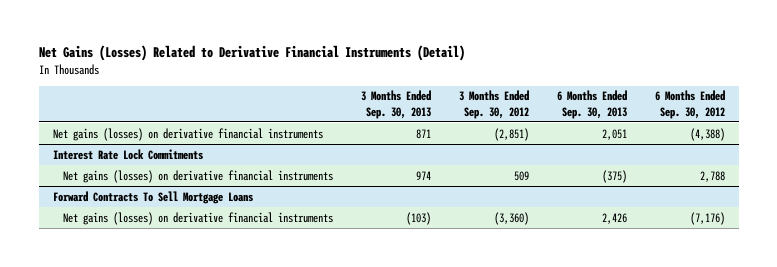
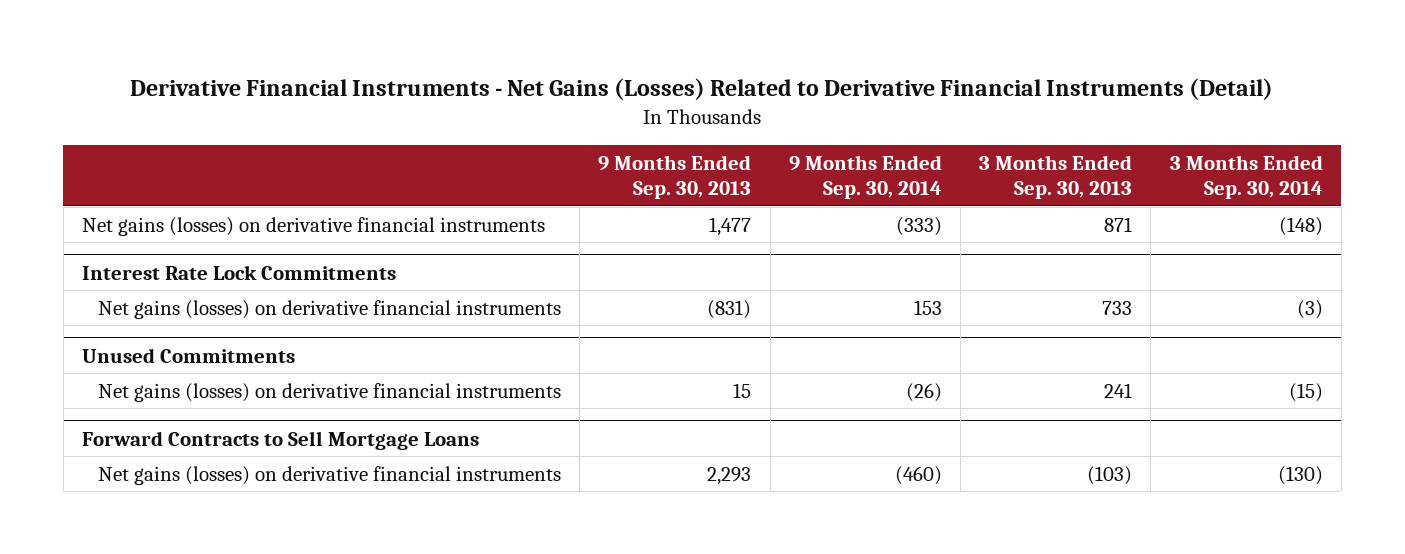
[38,45,465,62] Net Gains (Losses) Related to Derivative Financial Instruments (Detail) -> [130,77,1274,100] Derivative Financial Instruments - Net Gains (Losses) Related to Derivative Financial Instruments (Detail)
[458,90,529,119] 3 Months Ended Sep. 30, 2012 -> none
[556,90,627,119] 6 Months Ended Sep. 30, 2013 -> none
[654,90,725,119] 6 Months Ended Sep. 30, 2012 -> none
none -> [598,154,752,200] 9 Months Ended Sep. 30, 2013
none -> [788,154,942,200] 9 Months Ended Sep. 30, 2014
none -> [1169,154,1323,200] 3 Months Ended Sep. 30, 2014
[416,170,432,180] 974 -> [1102,300,1133,315] 733
none -> [81,347,295,363] Unused Commitments
none -> [97,382,561,402] Net gains (losses) on derivative financial instruments
[52,190,253,204] Forward Contracts To Sell Mortgage Loans -> [81,430,479,450] Forward Contracts to Sell Mortgage Loans

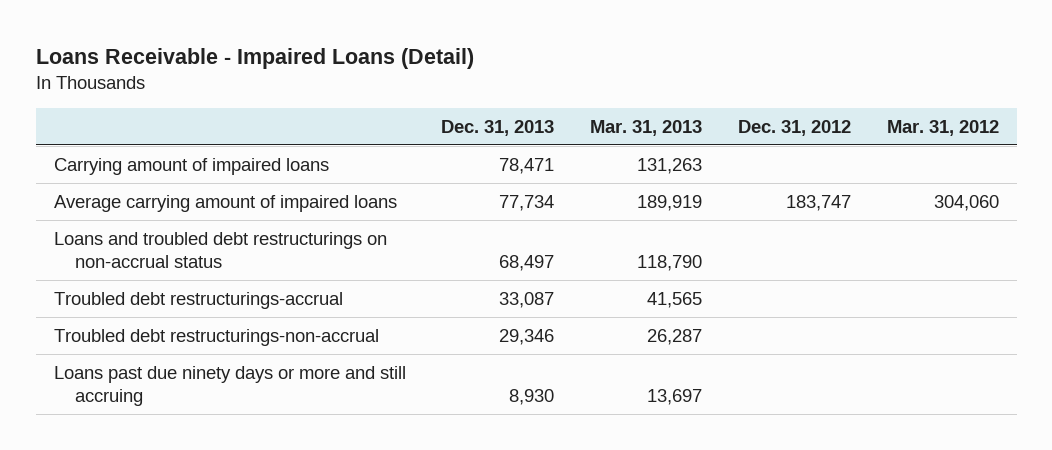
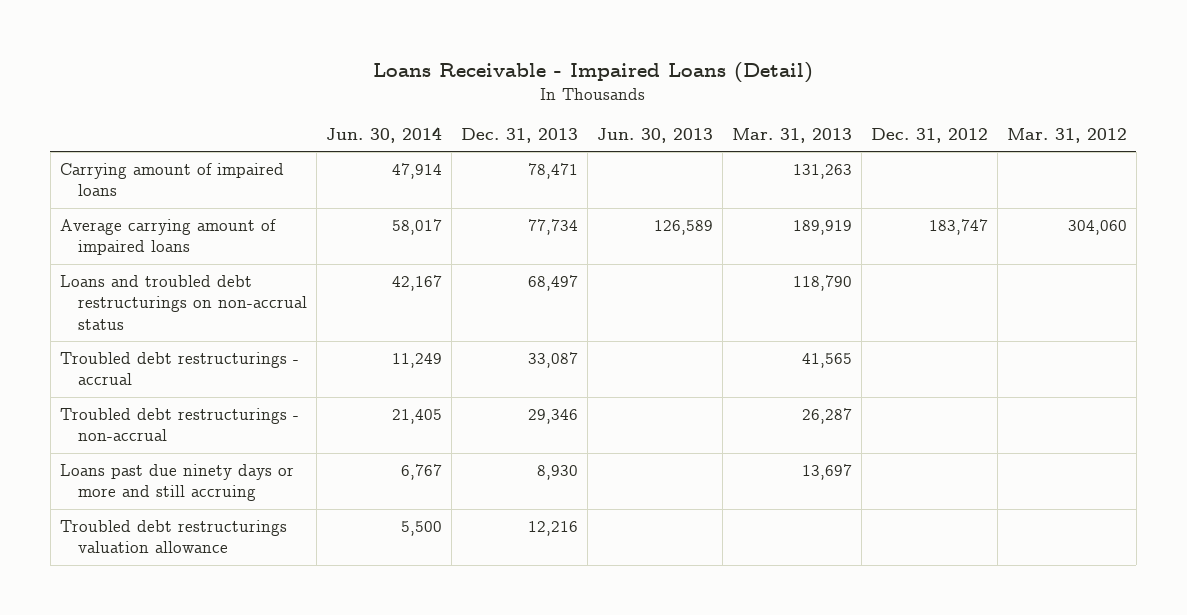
none -> [326,127,443,144] Jun. 30, 2014
none -> [597,128,714,144] Jun. 30, 2013
[53,291,343,309] Troubled debt restructurings-accrual -> [59,352,299,386] Troubled debt restructurings - accrual
[53,328,379,346] Troubled debt restructurings-non-accrual -> [59,408,299,442] Troubled debt restructurings - non-accrual
none -> [59,520,287,554] Troubled debt restructurings valuation allowance

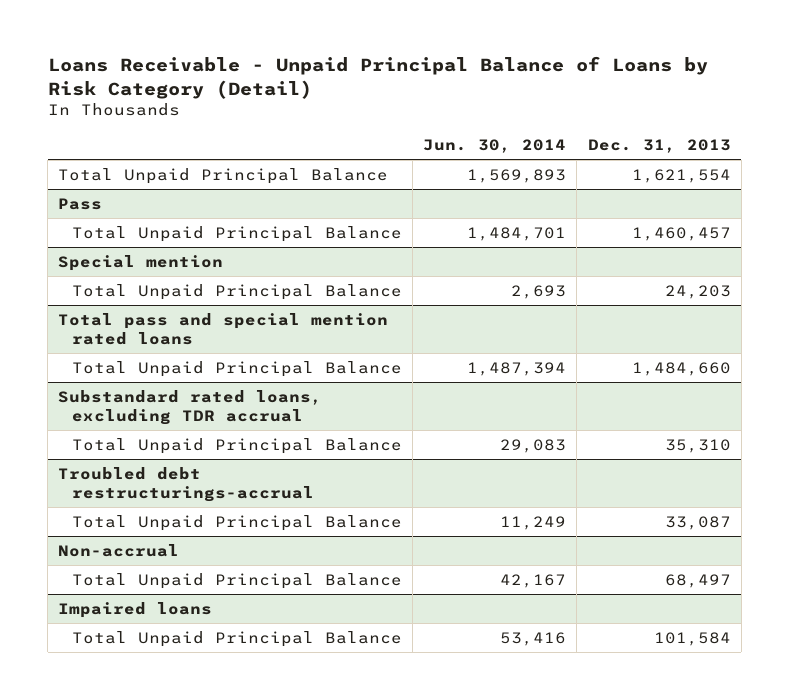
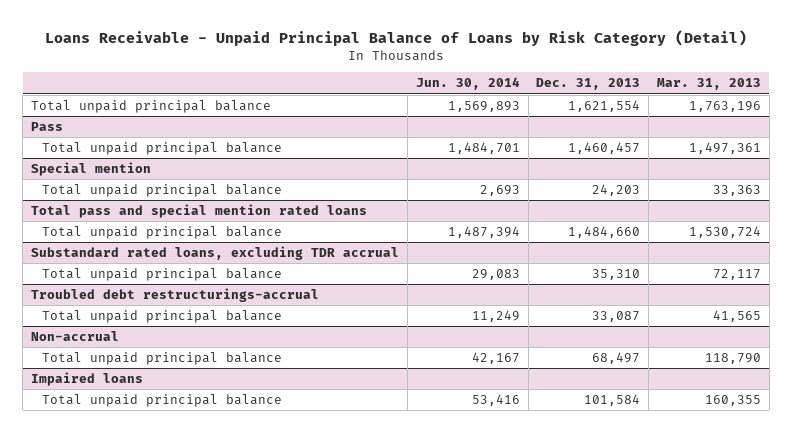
none -> [657,78,762,91] Mar. 31, 2013
[58,167,389,184] Total Unpaid Principal Balance -> [31,100,272,114] Total unpaid principal balance
[72,225,403,242] Total Unpaid Principal Balance -> [42,142,283,156] Total unpaid principal balance
[72,283,403,300] Total Unpaid Principal Balance -> [42,184,283,198] Total unpaid principal balance
[72,360,403,377] Total Unpaid Principal Balance -> [42,226,283,240] Total unpaid principal balance
[72,437,403,454] Total Unpaid Principal Balance -> [42,268,283,282] Total unpaid principal balance
[72,514,403,531] Total Unpaid Principal Balance -> [42,310,283,324] Total unpaid principal balance
[72,572,403,589] Total Unpaid Principal Balance -> [42,352,283,366] Total unpaid principal balance
[72,630,403,647] Total Unpaid Principal Balance -> [42,394,283,408] Total unpaid principal balance

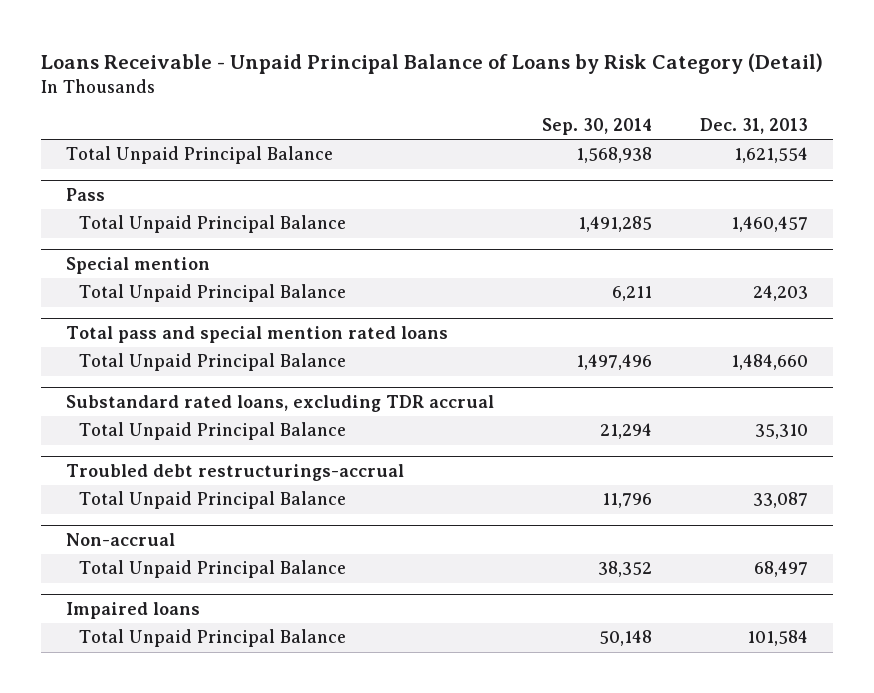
[415,77,520,91] Jun. 30, 2014 -> none
[657,78,762,91] Mar. 31, 2013 -> none
none -> [541,118,652,136] Sep. 30, 2014
[31,100,272,114] Total unpaid principal balance -> [65,146,333,165] Total Unpaid Principal Balance
[42,142,283,156] Total unpaid principal balance -> [78,215,346,234] Total Unpaid Principal Balance
[42,184,283,198] Total unpaid principal balance -> [78,284,346,303] Total Unpaid Principal Balance
[42,226,283,240] Total unpaid principal balance -> [78,353,346,372] Total Unpaid Principal Balance
[42,268,283,282] Total unpaid principal balance -> [78,422,346,441] Total Unpaid Principal Balance
[42,310,283,324] Total unpaid principal balance -> [78,491,346,510] Total Unpaid Principal Balance
[42,352,283,366] Total unpaid principal balance -> [78,560,346,579] Total Unpaid Principal Balance
[42,394,283,408] Total unpaid principal balance -> [78,629,346,648] Total Unpaid Principal Balance

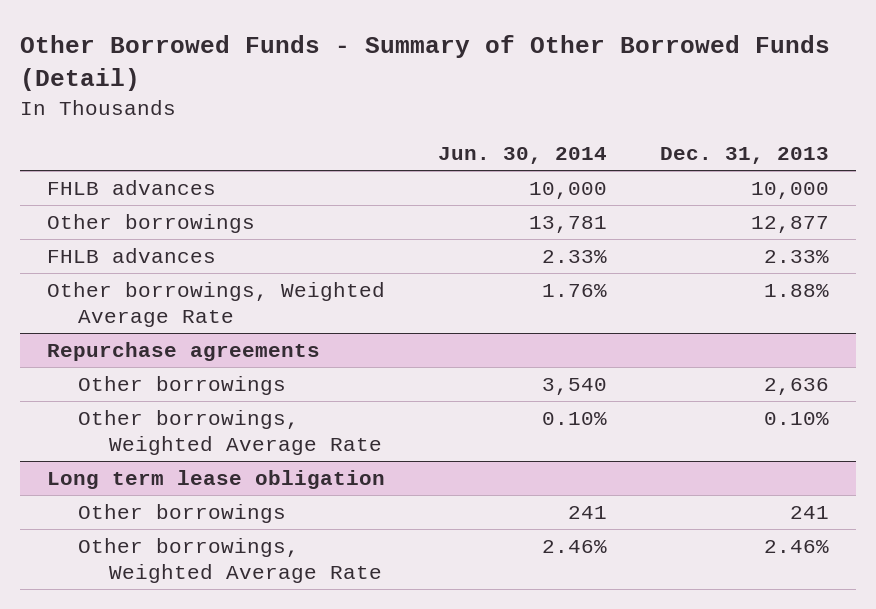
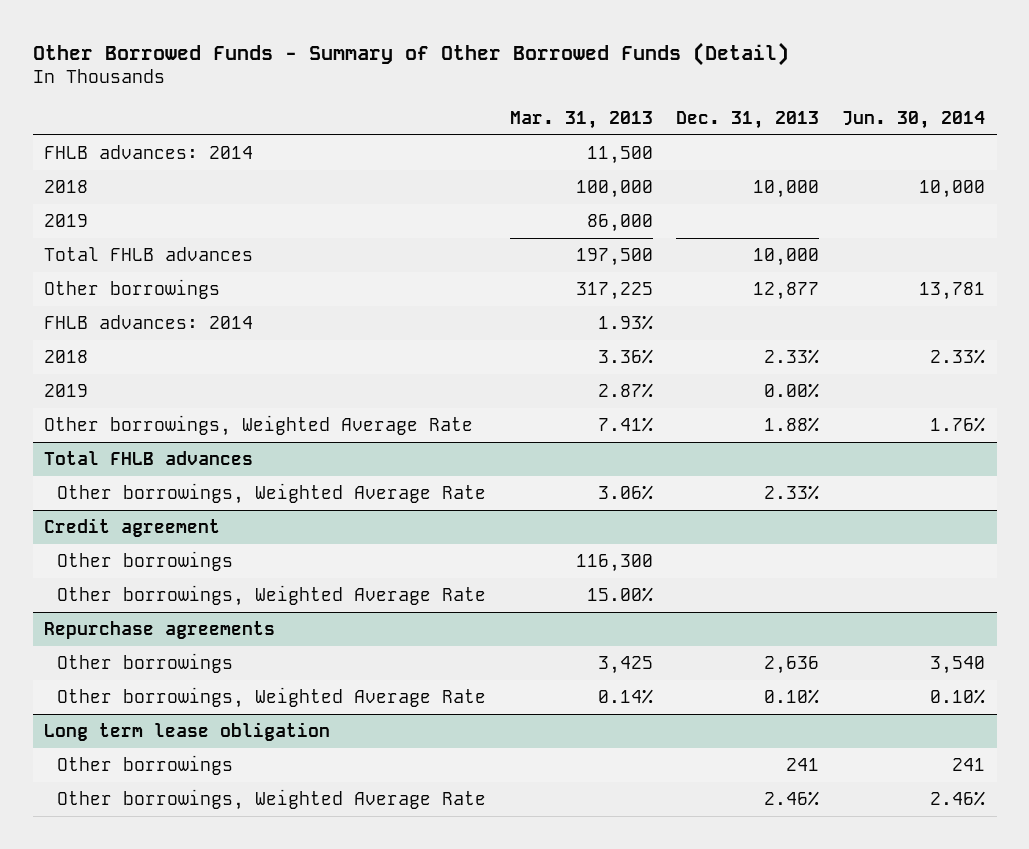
none -> [509,110,653,129] Mar. 31, 2013
none -> [44,145,254,160] FHLB advances: 2014
[46,180,216,196] FHLB advances -> [44,180,89,194] 2018
none -> [44,214,89,228] 2019
none -> [44,247,254,262] Total FHLB advances
none -> [44,315,254,330] FHLB advances: 2014
[46,248,216,264] FHLB advances -> [44,350,89,364] 2018
none -> [44,384,89,398] 2019
none -> [44,451,254,466] Total FHLB advances
none -> [57,483,487,505] Other borrowings, Weighted Average Rate
none -> [44,518,221,538] Credit agreement
none -> [57,551,234,572] Other borrowings
none -> [57,585,487,607] Other borrowings, Weighted Average Rate

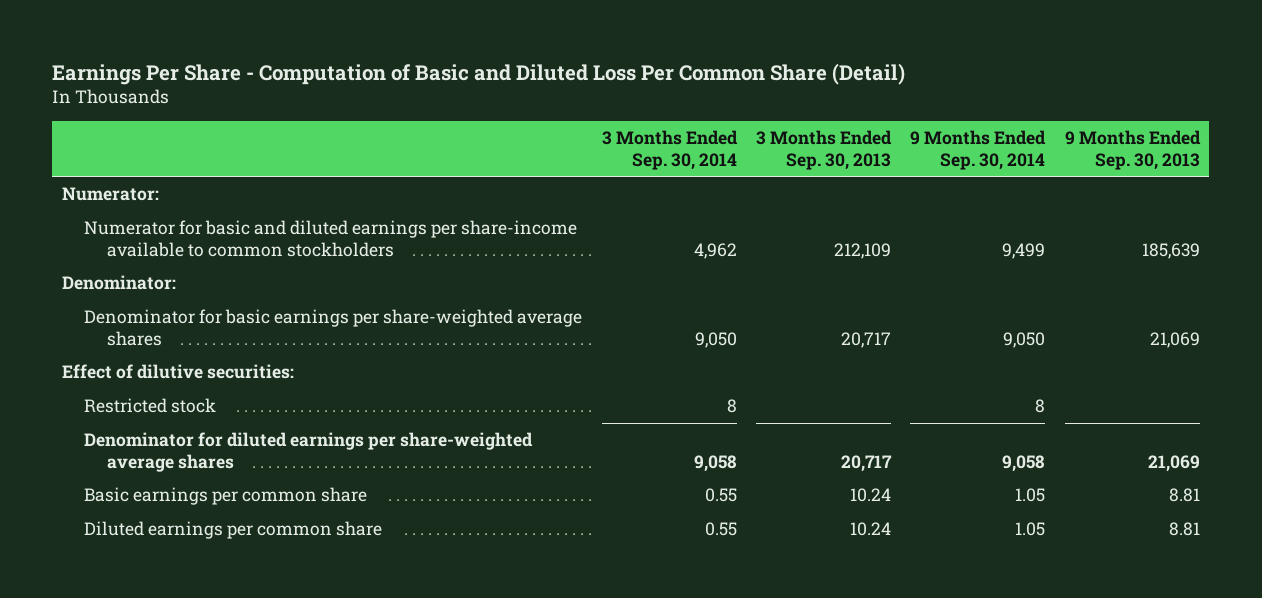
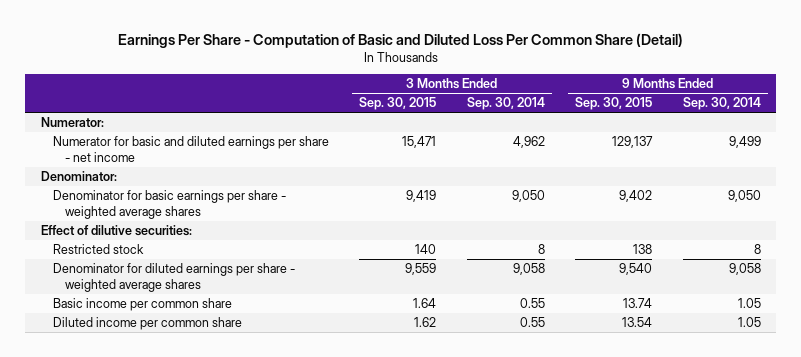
[755,130,892,170] 3 Months Ended Sep. 30, 2013 -> none
[1064,130,1201,170] 9 Months Ended Sep. 30, 2013 -> none
none -> [359,97,437,111] Sep. 30, 2015
none -> [575,97,653,111] Sep. 30, 2015
[84,220,578,257] Numerator for basic and diluted earnings per share-income available to common stockholders -> [52,136,329,162] Numerator for basic and diluted earnings per share - net income
[84,309,583,346] Denominator for basic earnings per share-weighted average shares -> [52,190,286,219] Denominator for basic earnings per share - weighted average shares
[84,432,534,472] Denominator for diluted earnings per share-weighted average shares -> [52,263,295,292] Denominator for diluted earnings per share - weighted average shares
[84,487,368,506] Basic earnings per common share -> [52,298,232,312] Basic income per common share
[84,521,383,540] Diluted earnings per common share -> [52,317,242,331] Diluted income per common share

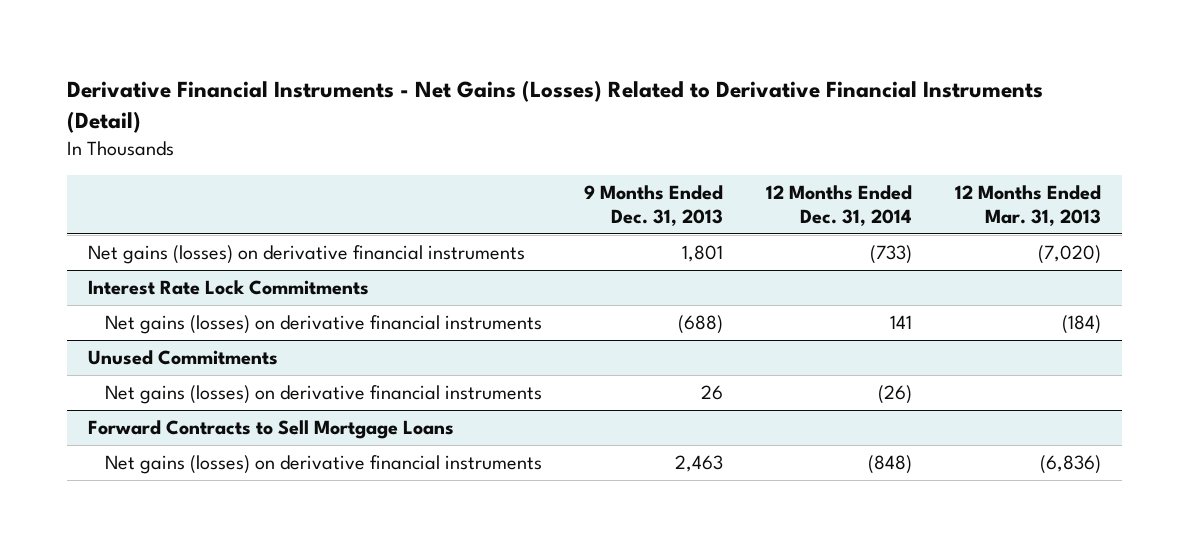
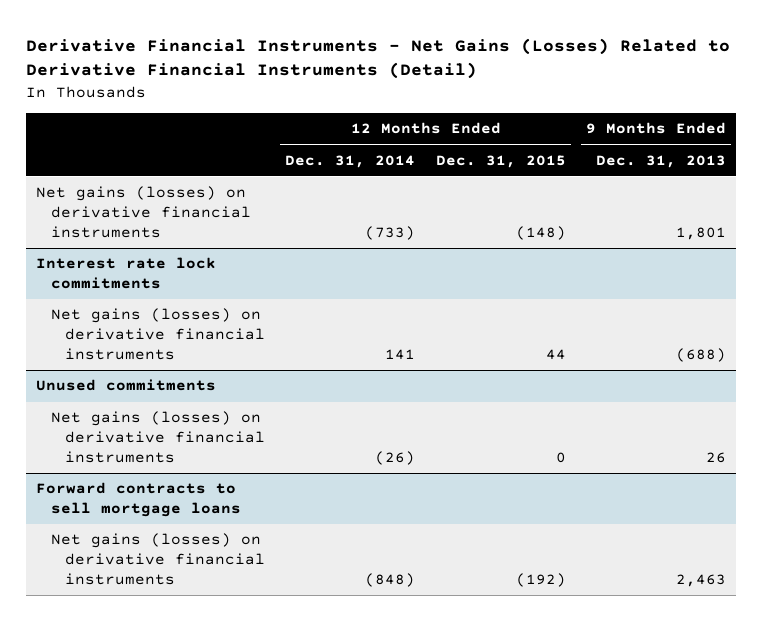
[954,184,1101,226] 12 Months Ended Mar. 31, 2013 -> none
none -> [435,154,566,168] Dec. 31, 2015
[88,279,370,295] Interest Rate Lock Commitments -> [36,257,217,290] Interest rate lock commitments
[88,349,279,365] Unused Commitments -> [36,379,217,392] Unused commitments
[88,419,455,439] Forward Contracts to Sell Mortgage Loans -> [36,482,241,518] Forward contracts to sell mortgage loans

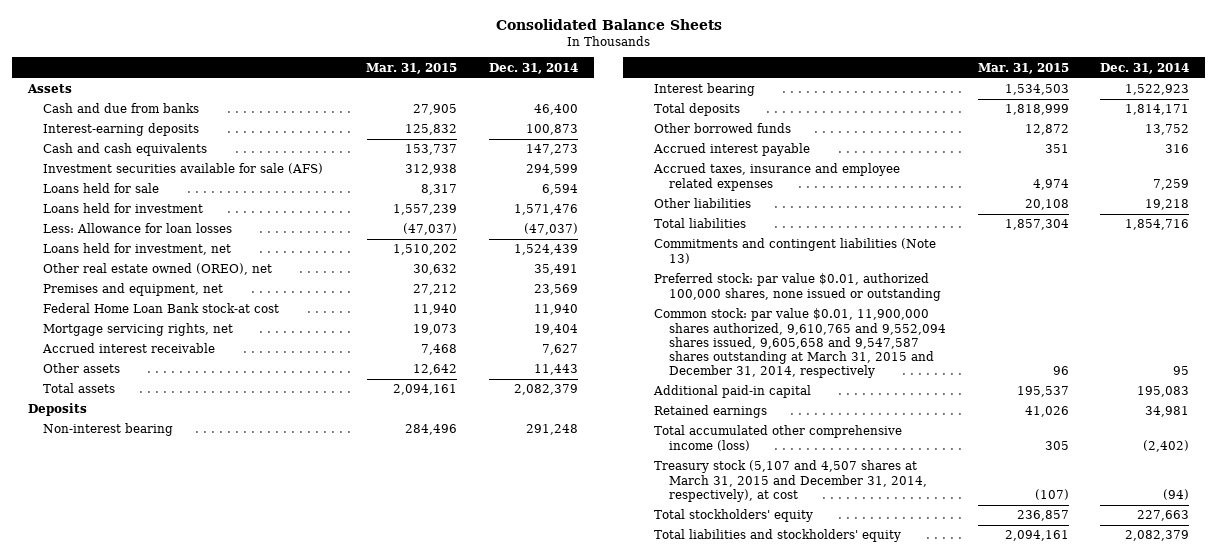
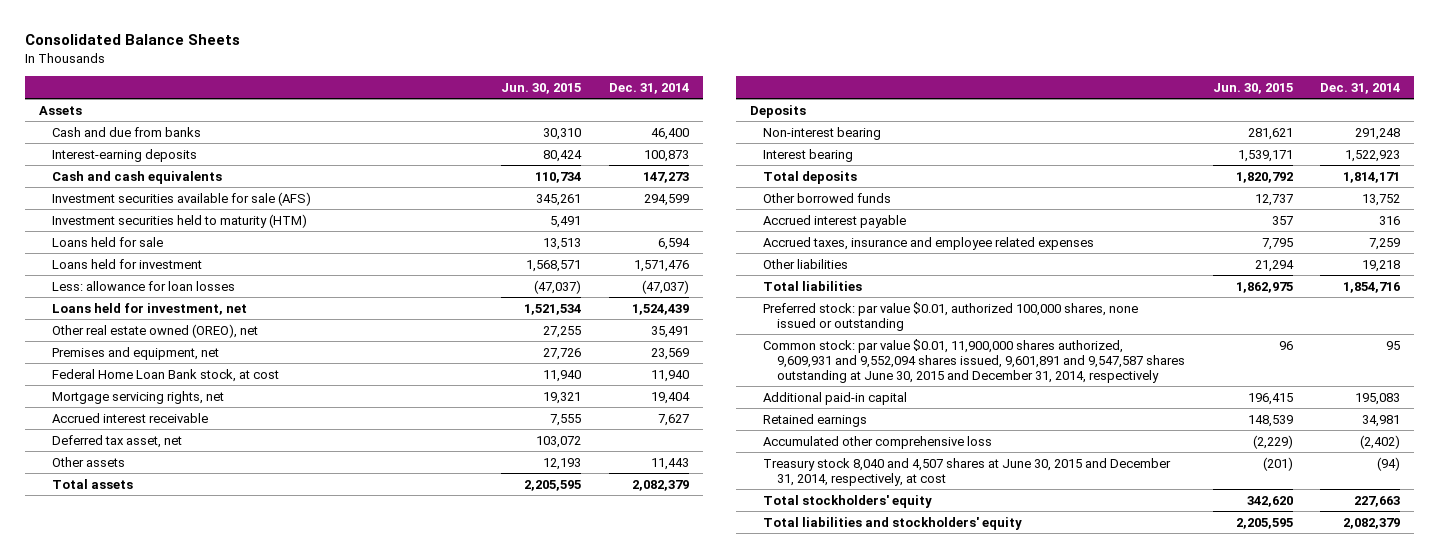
[366,62,458,74] Mar. 31, 2015 -> none
none -> [501,82,582,94] Jun. 30, 2015
none -> [52,213,308,228] Investment securities held to maturity (HTM)
[42,223,232,234] Less: Allowance for loan losses -> [52,280,236,291] Less: allowance for loan losses
[42,303,279,314] Federal Home Loan Bank stock-at cost -> [52,368,280,382] Federal Home Loan Bank stock, at cost
none -> [52,434,183,448] Deferred tax asset, net
[653,238,936,264] Commitments and contingent liabilities (Note 13) -> none
[653,308,946,378] Common stock: par value $0.01, 11,900,000 shares authorized, 9,610,765 and 9,552,094 shares issued, 9,605,658 and 9,547,587 shares outstanding at March 31, 2015 and December 31, 2014, respectively -> [763,338,1185,384] Common stock: par value $0.01, 11,900,000 shares authorized, 9,609,931 and 9,552,094 shares issued, 9,601,891 and 9,547,587 shares outstanding at June 30, 2015 and December 31, 2014, respectively
[653,425,902,451] Total accumulated other comprehensive income (loss) -> [763,435,993,449] Accumulated other comprehensive loss
[653,460,927,502] Treasury stock (5,107 and 4,507 shares at March 31, 2015 and December 31, 2014, respectively), at cost -> [763,457,1172,486] Treasury stock 8,040 and 4,507 shares at June 30, 2015 and December 31, 2014, respectively, at cost

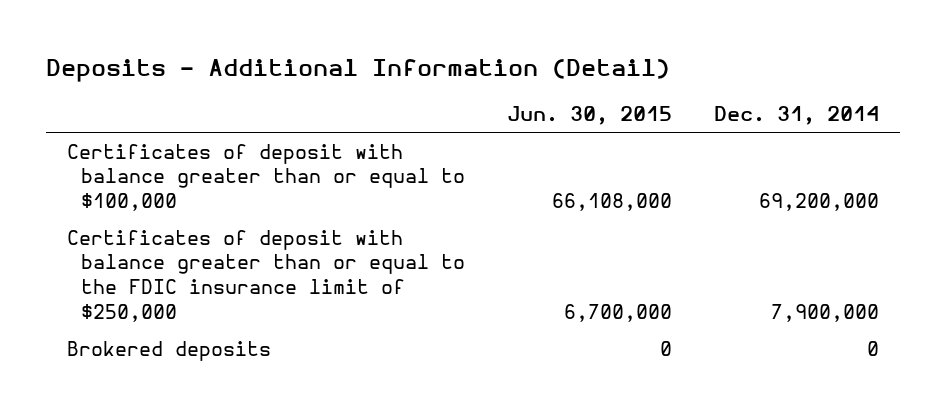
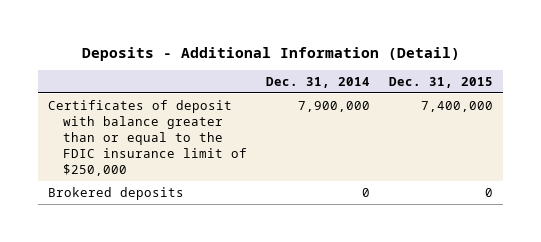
[507,106,673,126] Jun. 30, 2015 -> none
none -> [389,76,494,88] Dec. 31, 2015
[66,143,466,212] Certificates of deposit with balance greater than or equal to $100,000 -> none

